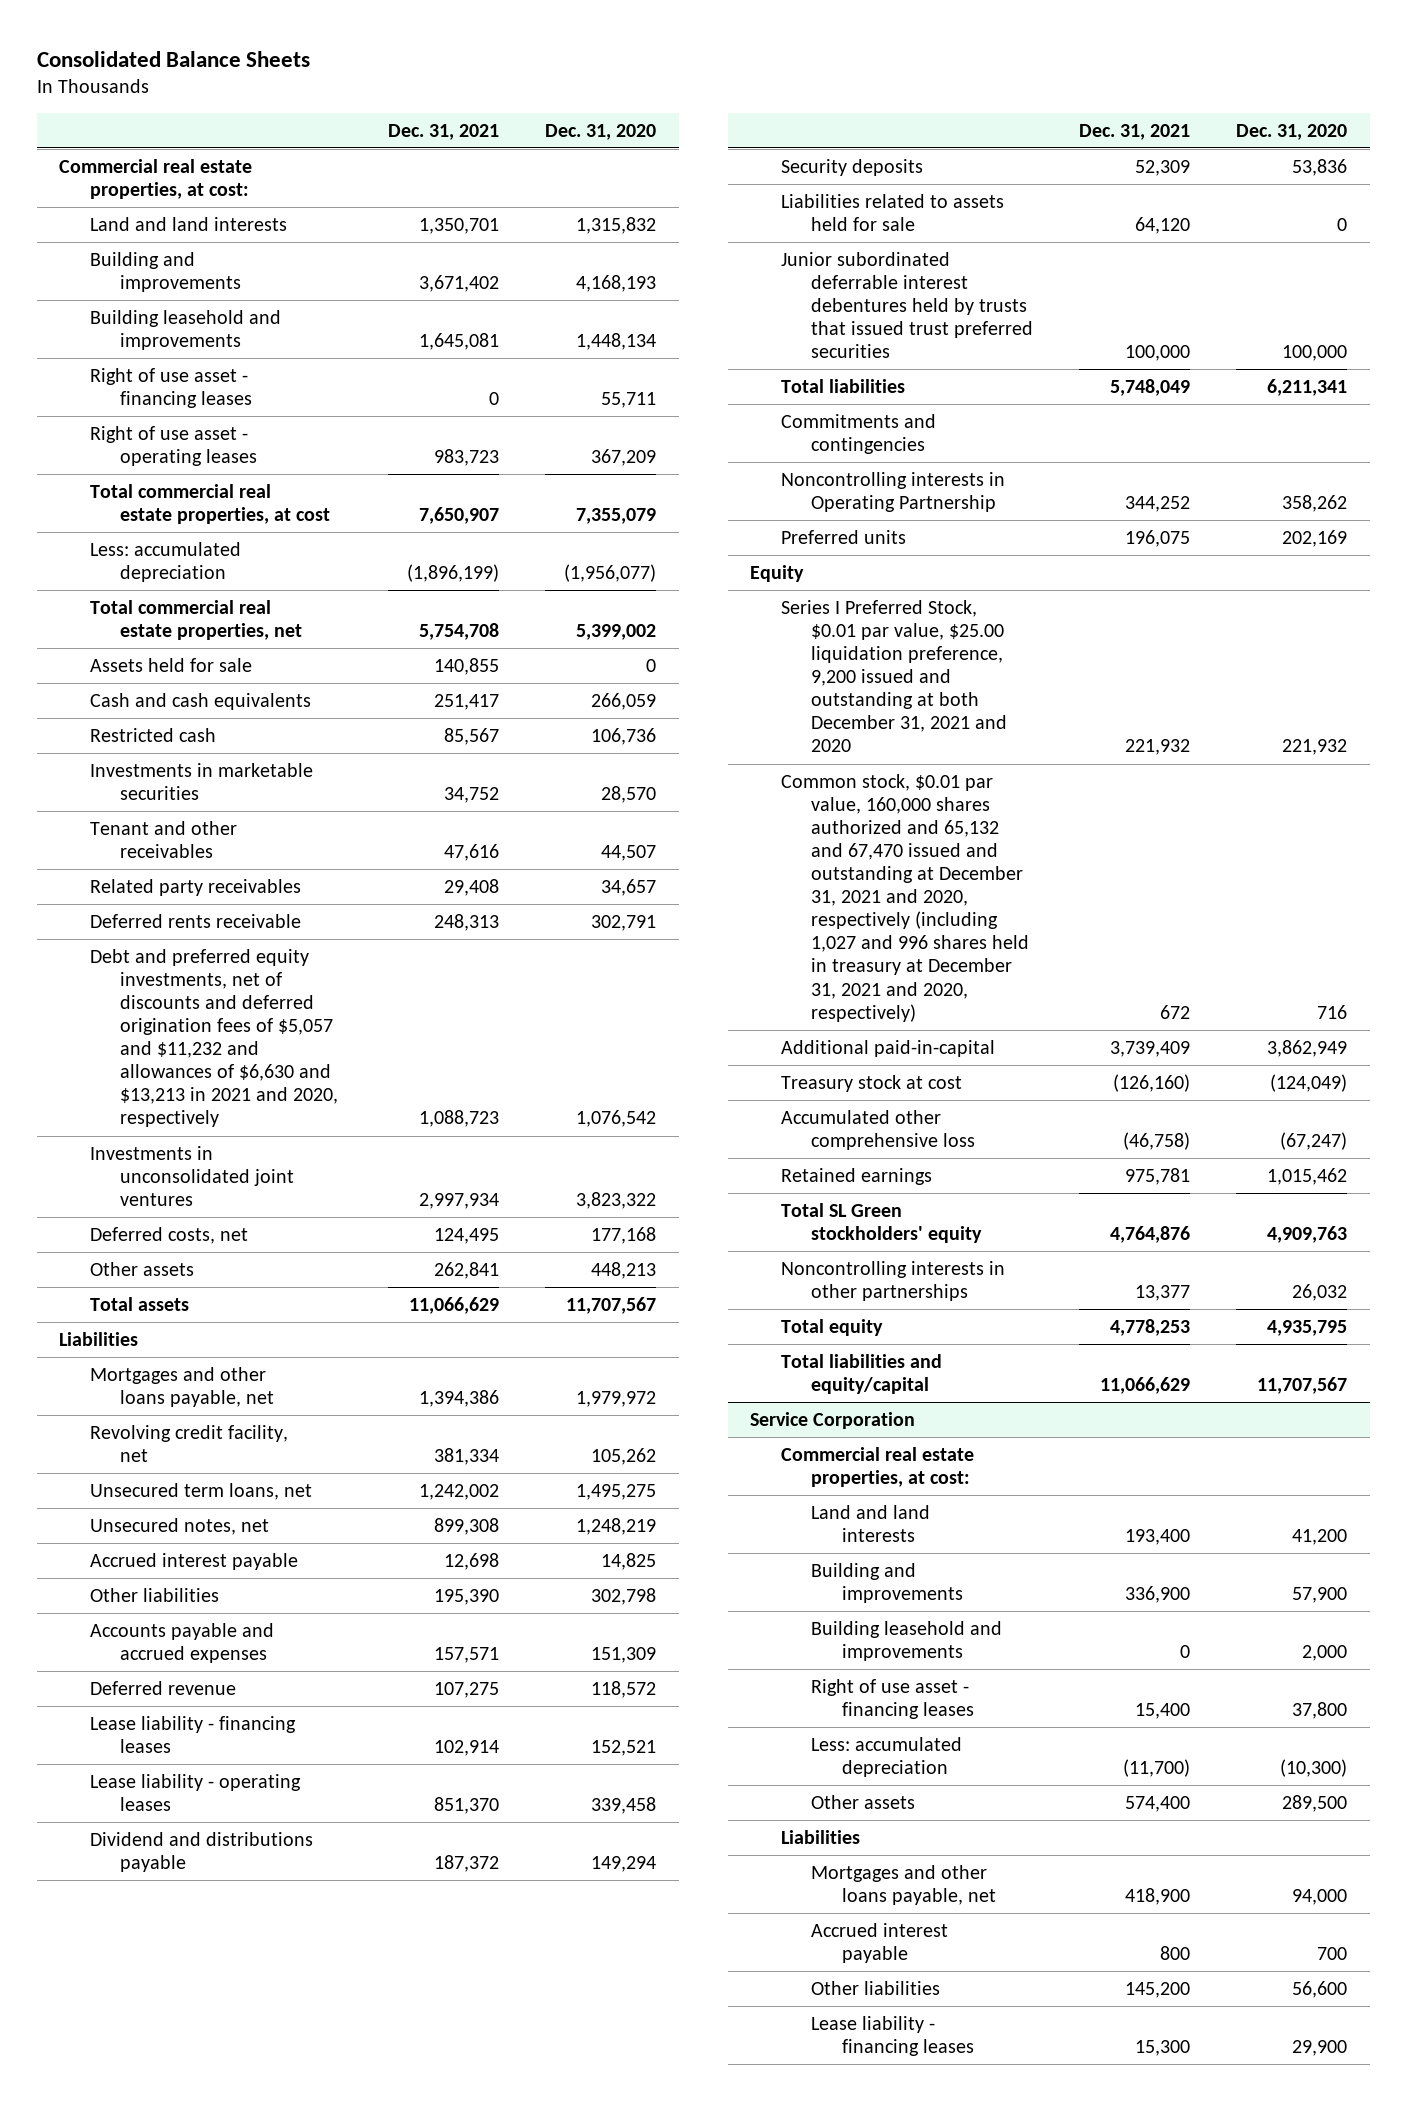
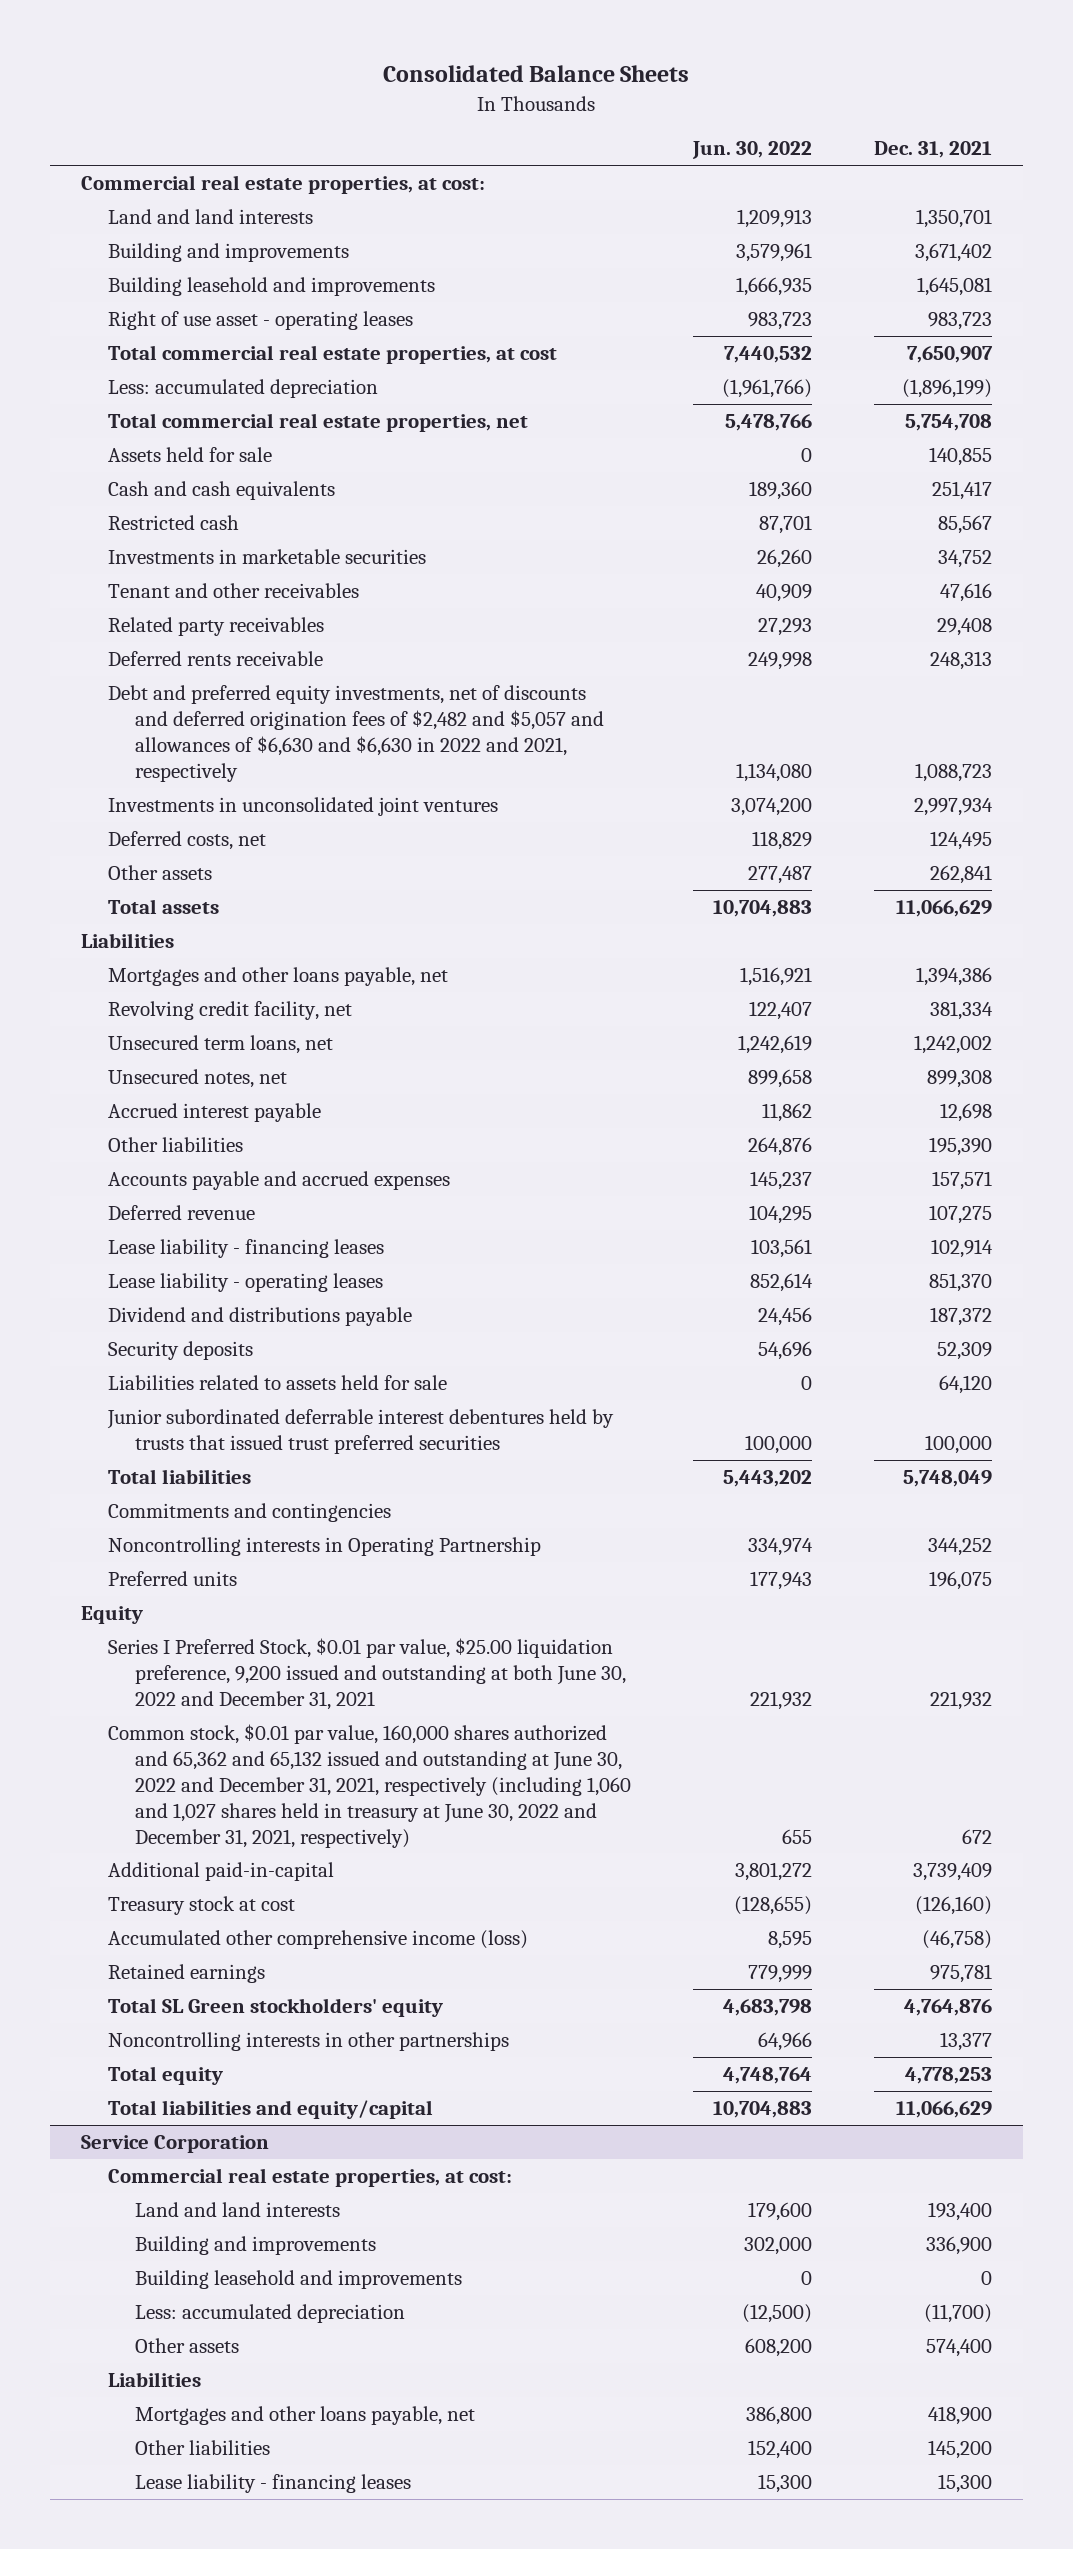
[544,123,656,140] Dec. 31, 2020 -> none
none -> [692,141,813,160] Jun. 30, 2022
[89,367,253,408] Right of use asset - financing leases -> none
[89,948,339,1128] Debt and preferred equity investments, net of discounts and deferred origination fees of $5,057 and $11,232 and allowances of $6,630 and $13,213 in 2021 and 2020, respectively -> [107,684,605,782] Debt and preferred equity investments, net of discounts and deferred origination fees of $2,482 and $5,057 and allowances of $6,630 and $6,630 in 2022 and 2021, respectively
[780,599,1008,753] Series I Preferred Stock, $0.01 par value, $25.00 liquidation preference, 9,200 issued and outstanding at both December 31, 2021 and 2020 -> [107,1637,627,1710] Series I Preferred Stock, $0.01 par value, $25.00 liquidation preference, 9,200 issued and outstanding at both June 30, 2022 and December 31, 2021
[780,773,1030,1022] Common stock, $0.01 par value, 160,000 shares authorized and 65,132 and 67,470 issued and outstanding at December 31, 2021 and 2020, respectively (including 1,027 and 996 shares held in treasury at December 31, 2021 and 2020, respectively) -> [107,1723,632,1848] Common stock, $0.01 par value, 160,000 shares authorized and 65,362 and 65,132 issued and outstanding at June 30, 2022 and December 31, 2021, respectively (including 1,060 and 1,027 shares held in treasury at June 30, 2022 and December 31, 2021, respectively)
[780,1109,976,1150] Accumulated other comprehensive loss -> [107,1929,528,1949] Accumulated other comprehensive income (loss)
[811,1678,974,1719] Right of use asset - financing leases -> none
[811,1922,949,1963] Accrued interest payable -> none

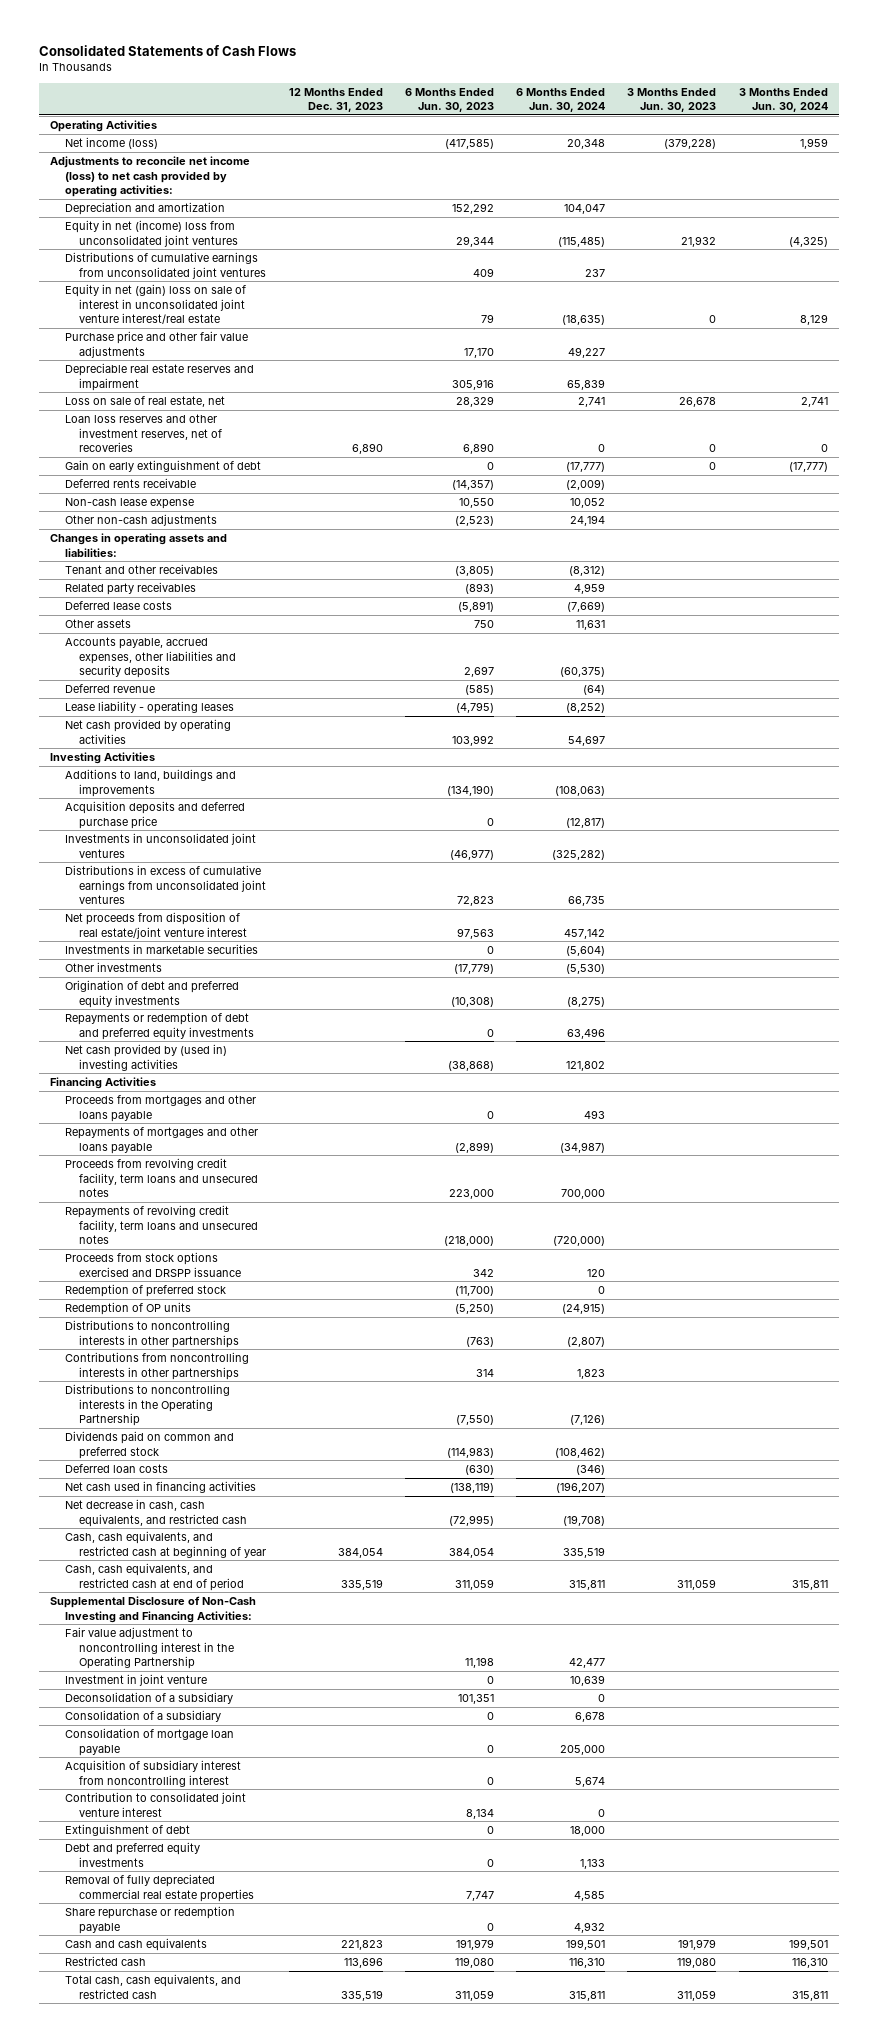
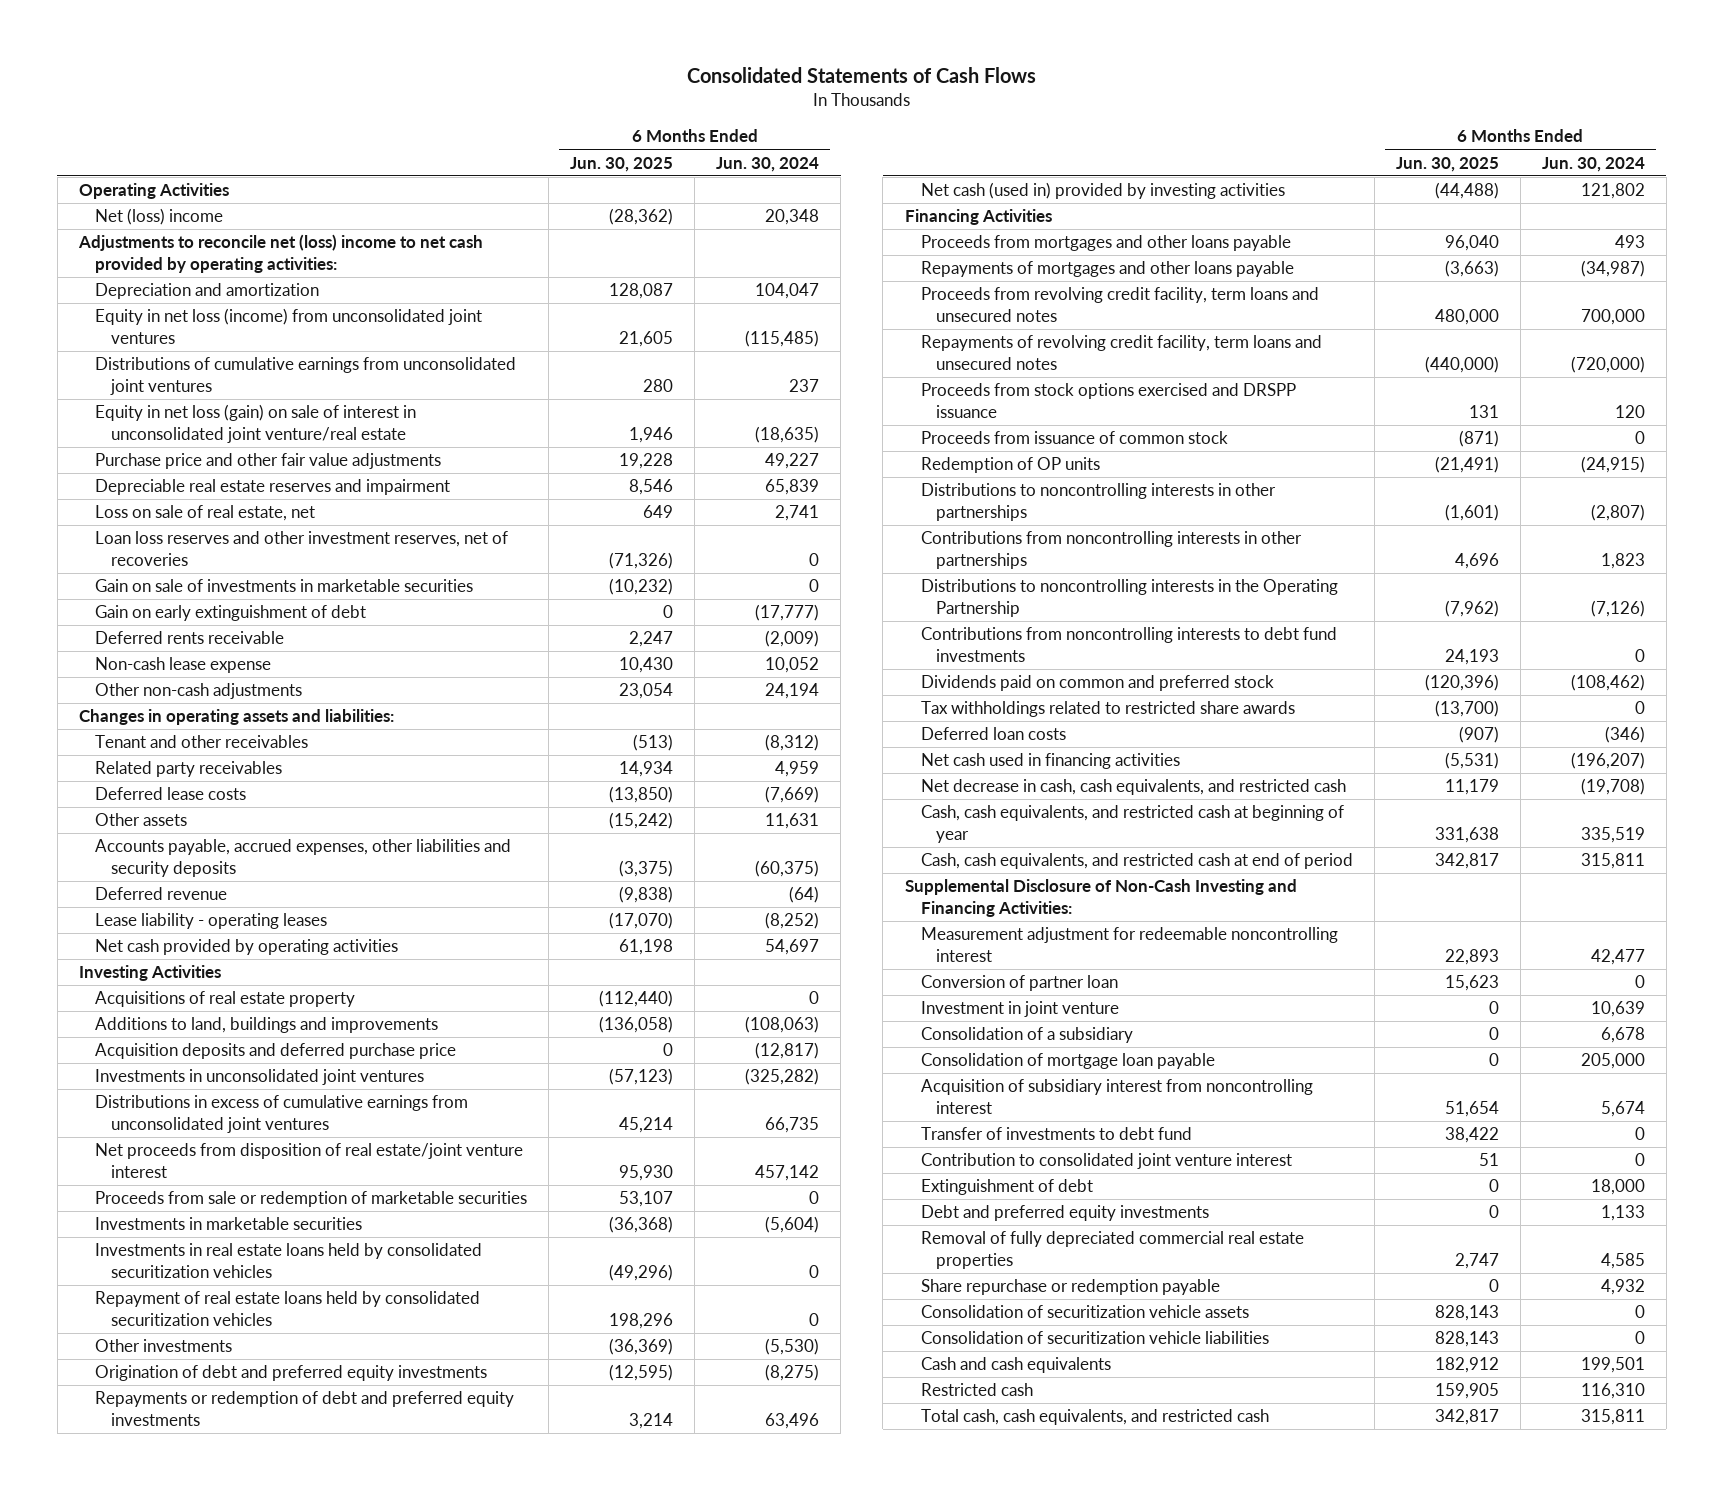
[288,87,383,113] 12 Months Ended Dec. 31, 2023 -> none
[404,87,494,113] 6 Months Ended Jun. 30, 2023 -> none
[627,87,717,113] 3 Months Ended Jun. 30, 2023 -> none
[738,87,828,113] 3 Months Ended Jun. 30, 2024 -> none
none -> [570,156,674,172] Jun. 30, 2025
[64,136,158,149] Net income (loss) -> [94,208,223,226] Net (loss) income
[49,155,250,198] Adjustments to reconcile net income (loss) to net cash provided by operating activities: -> [77,234,483,273] Adjustments to reconcile net (loss) income to net cash provided by operating activities:
[64,219,239,247] Equity in net (income) loss from unconsolidated joint ventures -> [94,308,482,344] Equity in net loss (income) from unconsolidated joint ventures
[64,283,246,325] Equity in net (gain) loss on sale of interest in unconsolidated joint venture interest/real estate -> [94,404,416,443] Equity in net loss (gain) on sale of interest in unconsolidated joint venture/real estate
none -> [94,579,473,593] Gain on sale of investments in marketable securities
none -> [94,991,355,1008] Acquisitions of real estate property
none -> [94,1191,527,1208] Proceeds from sale or redemption of marketable securities
none -> [94,1243,482,1278] Investments in real estate loans held by consolidated securitization vehicles
none -> [94,1291,480,1326] Repayment of real estate loans held by consolidated securitization vehicles
[64,1043,227,1071] Net cash provided by (used in) investing activities -> [920,182,1285,200] Net cash (used in) provided by investing activities
[64,1283,226,1297] Redemption of preferred stock -> none
none -> [920,431,1228,445] Proceeds from issuance of common stock
none -> [920,627,1337,662] Contributions from noncontrolling interests to debt fund investments
none -> [920,701,1295,718] Tax withholdings related to restricted share awards
[64,1626,235,1670] Fair value adjustment to noncontrolling interest in the Operating Partnership -> [920,927,1338,962] Measurement adjustment for redeemable noncontrolling interest
none -> [920,975,1118,992] Conversion of partner loan
[64,1691,233,1704] Deconsolidation of a subsidiary -> none
none -> [920,1127,1192,1141] Transfer of investments to debt fund
none -> [920,1305,1249,1319] Consolidation of securitization vehicle assets
none -> [920,1331,1269,1345] Consolidation of securitization vehicle liabilities

